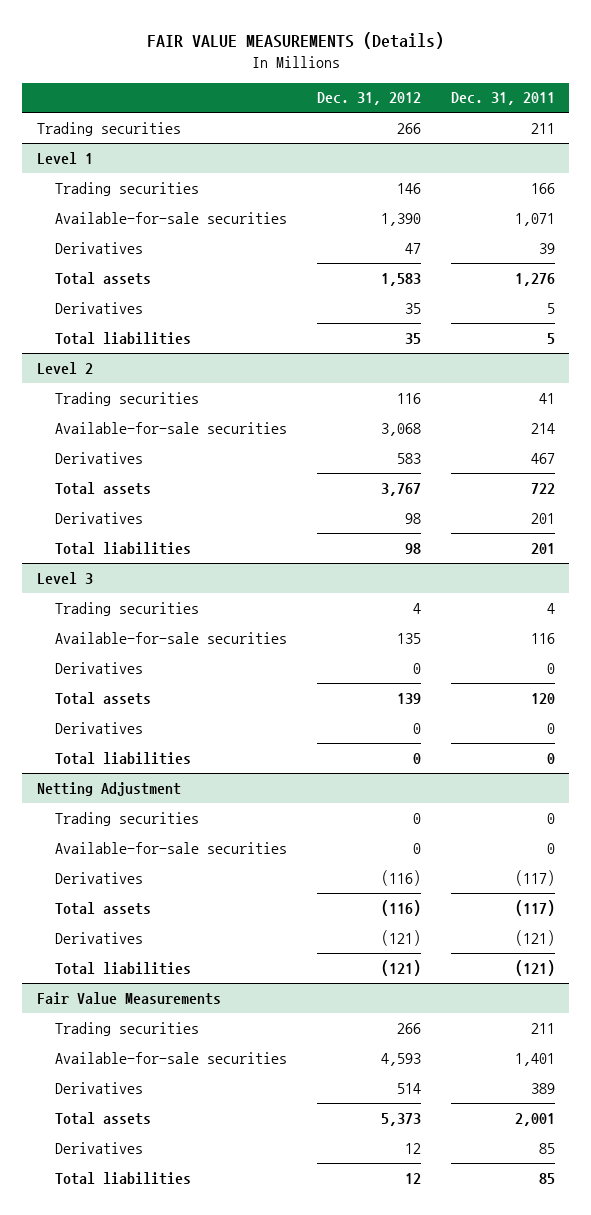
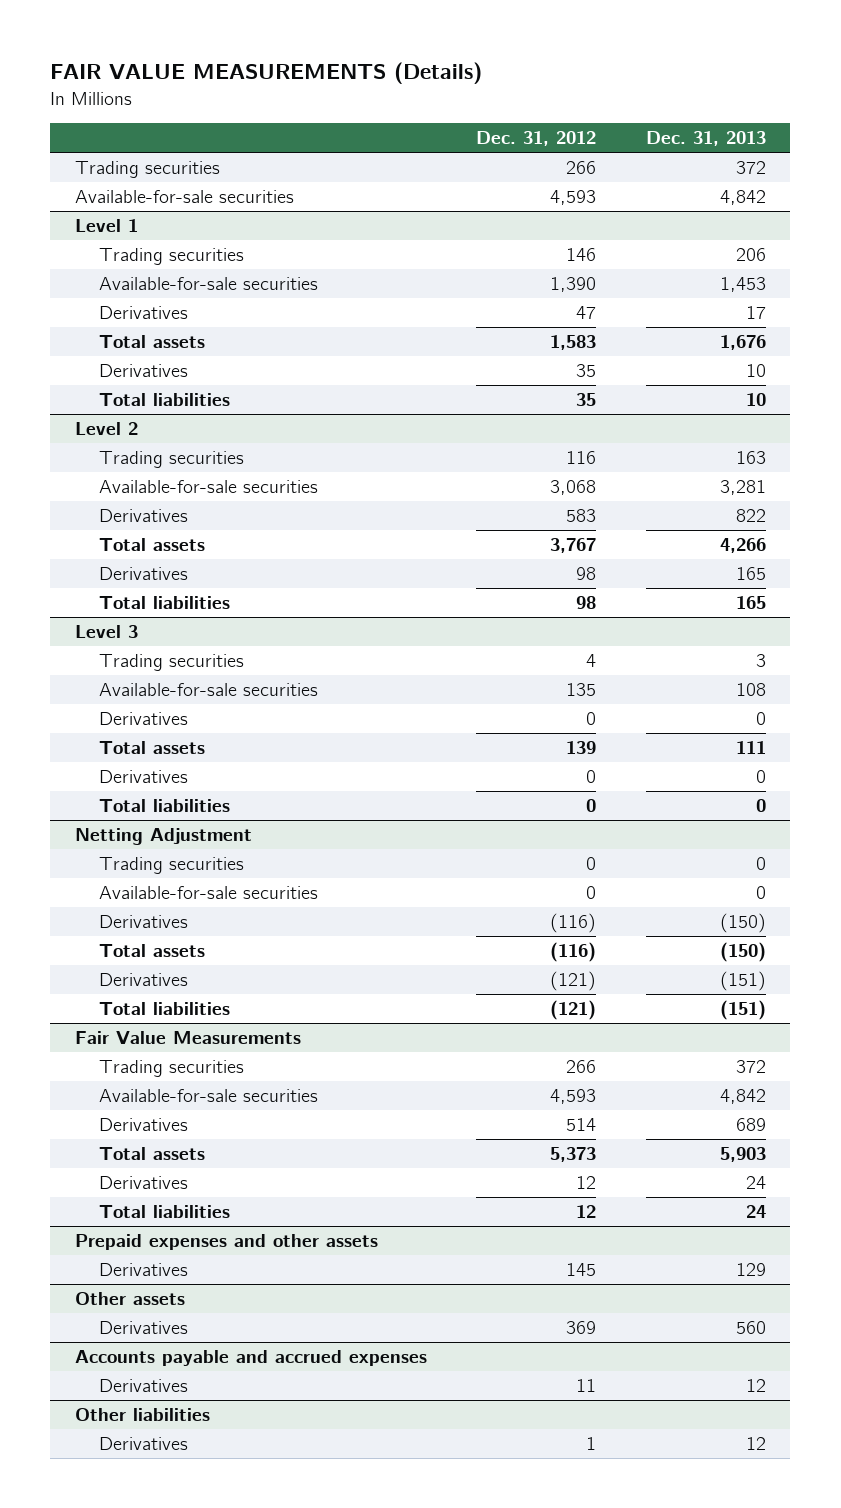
[450,92,555,106] Dec. 31, 2011 -> none
none -> [645,131,766,147] Dec. 31, 2013
none -> [75,189,295,203] Available-for-sale securities
none -> [75,1233,379,1250] Prepaid expenses and other assets
none -> [99,1262,189,1276] Derivatives
none -> [75,1291,186,1305] Other assets
none -> [99,1320,189,1334] Derivatives
none -> [75,1349,428,1366] Accounts payable and accrued expenses
none -> [99,1378,189,1392] Derivatives
none -> [75,1407,211,1421] Other liabilities
none -> [99,1436,189,1450] Derivatives

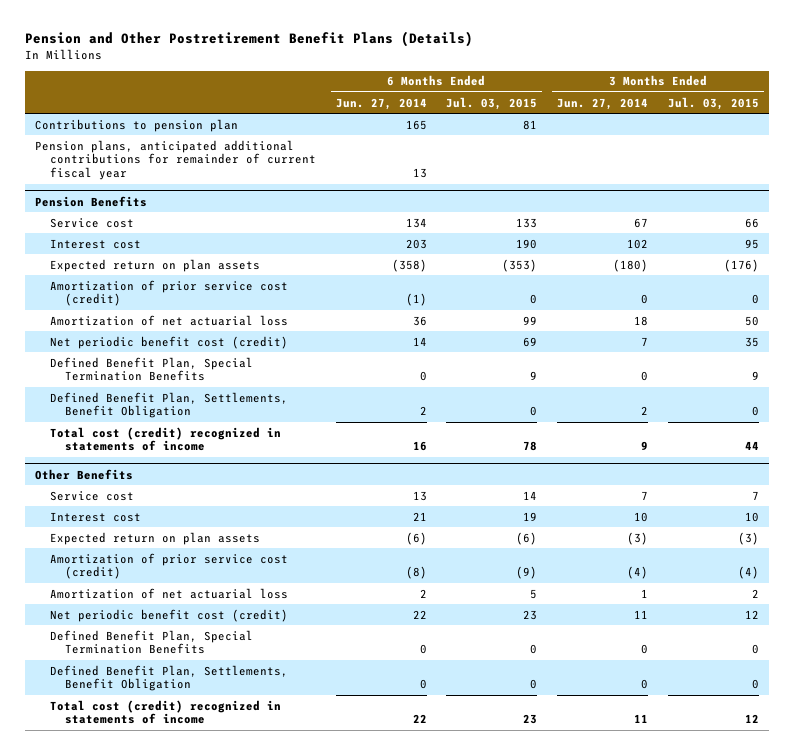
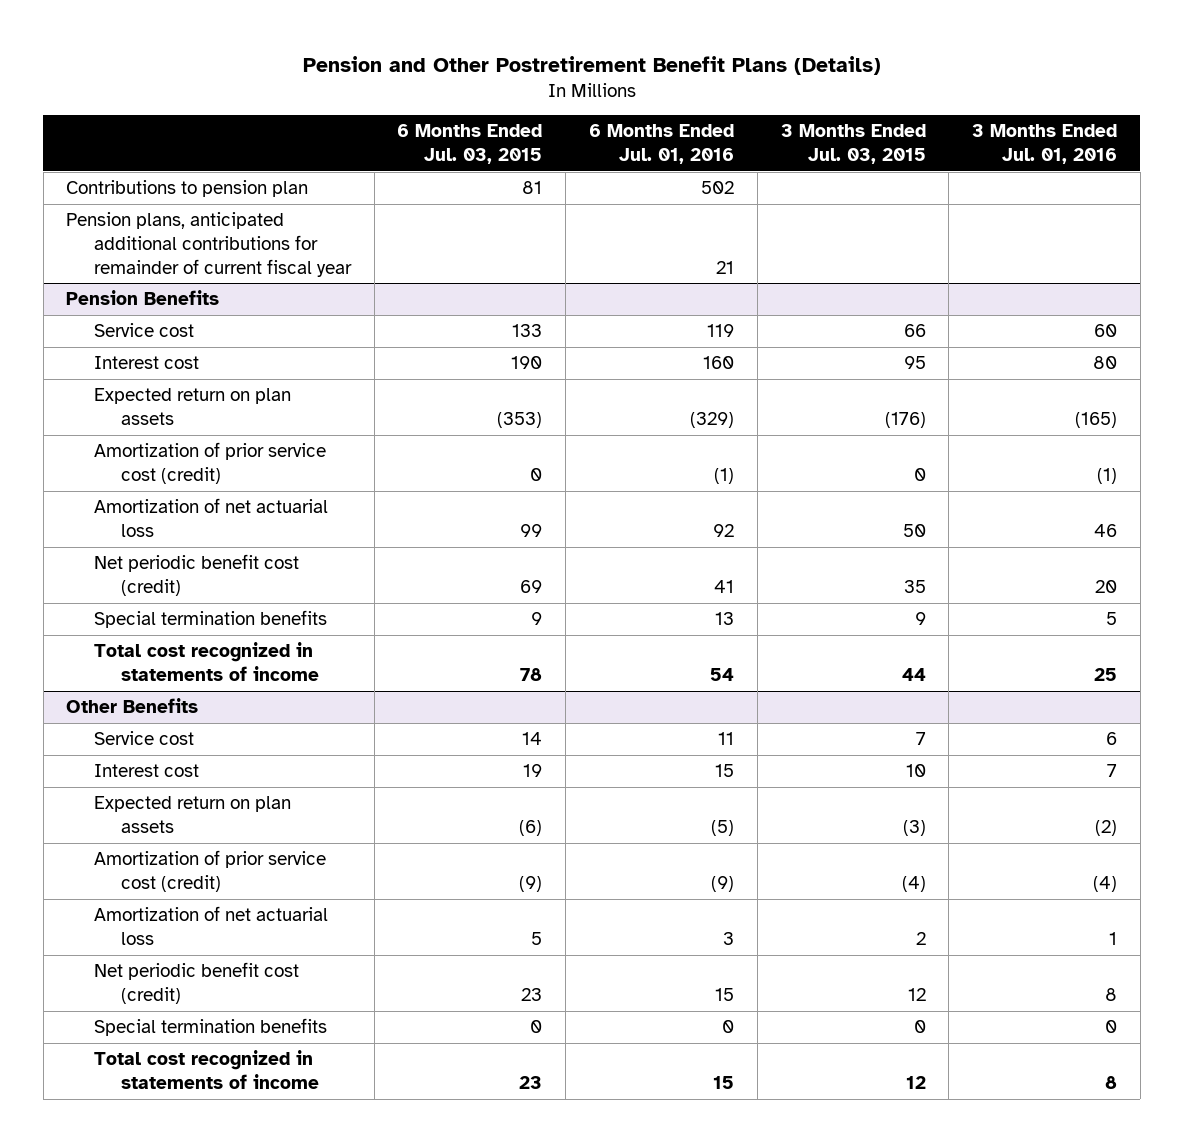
[335,97,427,110] Jun. 27, 2014 -> none
[557,97,649,110] Jun. 27, 2014 -> none
none -> [589,124,735,164] 6 Months Ended Jul. 01, 2016
none -> [972,124,1118,164] 3 Months Ended Jul. 01, 2016
[49,391,288,419] Defined Benefit Plan, Settlements, Benefit Obligation -> none
[49,356,253,382] Defined Benefit Plan, Special Termination Benefits -> [93,610,327,629] Special termination benefits
[49,426,281,452] Total cost (credit) recognized in statements of income -> [93,642,320,681] Total cost recognized in statements of income
[49,664,288,692] Defined Benefit Plan, Settlements, Benefit Obligation -> none
[49,629,253,655] Defined Benefit Plan, Special Termination Benefits -> [93,1018,327,1037] Special termination benefits
[49,699,281,725] Total cost (credit) recognized in statements of income -> [93,1050,320,1089] Total cost recognized in statements of income

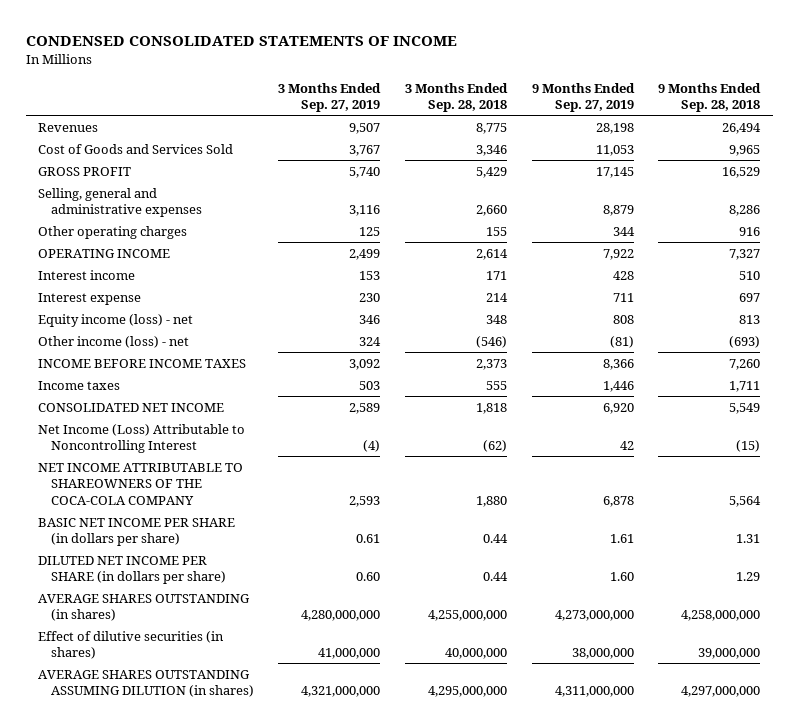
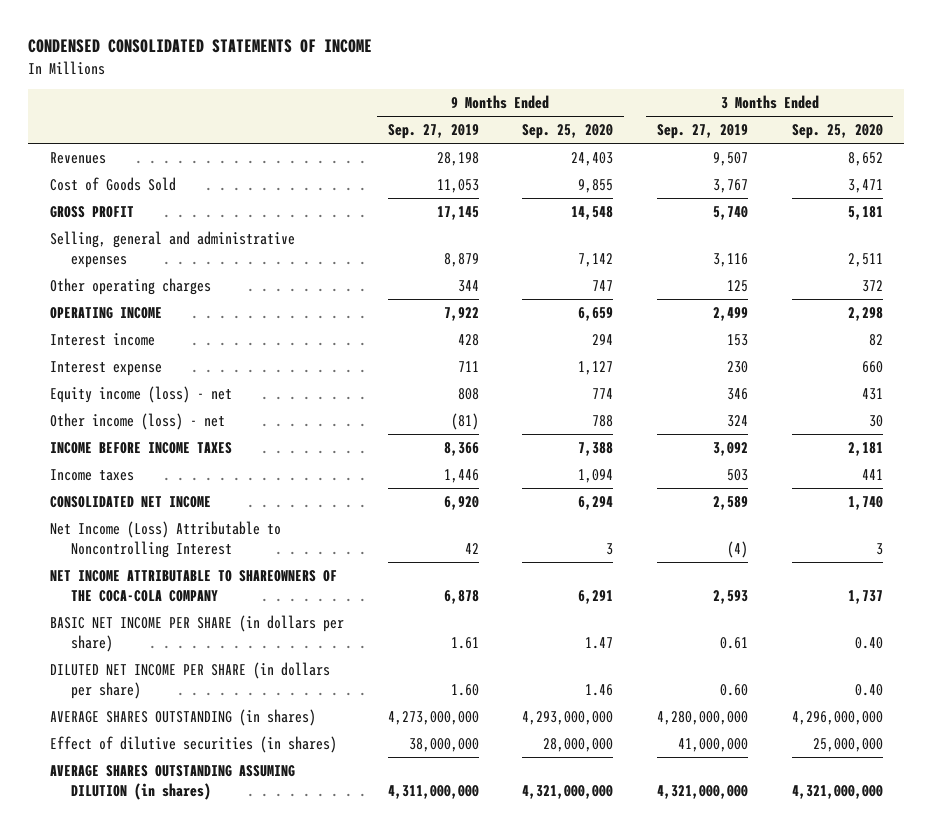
[404,82,508,113] 3 Months Ended Sep. 28, 2018 -> none
[658,82,762,113] 9 Months Ended Sep. 28, 2018 -> none
none -> [522,124,614,140] Sep. 25, 2020
none -> [791,124,883,140] Sep. 25, 2020
[37,143,233,154] Cost of Goods and Services Sold -> [49,176,176,191] Cost of Goods Sold

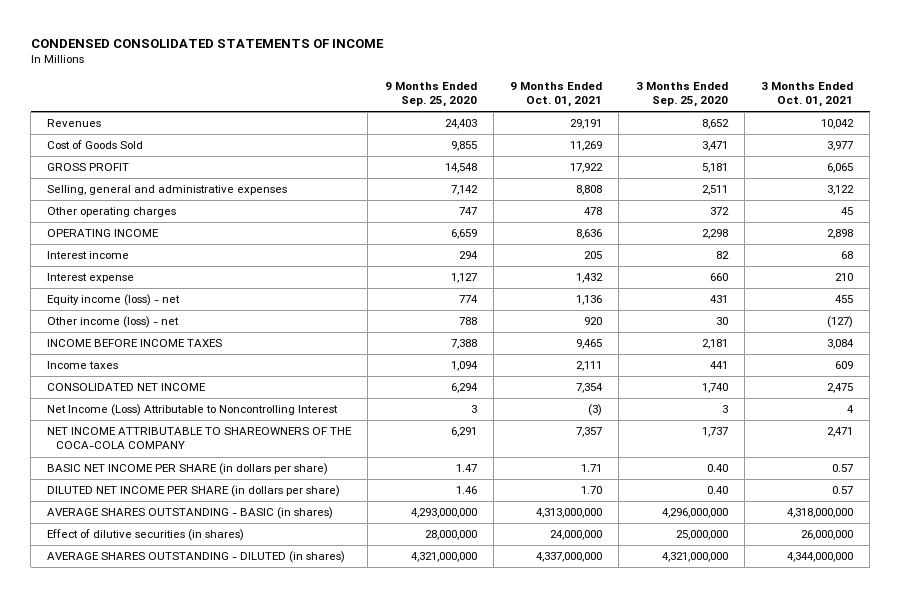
[387,124,479,140] Sep. 27, 2019 -> none
[656,124,748,140] Sep. 27, 2019 -> none
none -> [510,81,603,107] 9 Months Ended Oct. 01, 2021
none -> [760,81,853,107] 3 Months Ended Oct. 01, 2021
[49,708,316,726] AVERAGE SHARES OUTSTANDING (in shares) -> [47,507,334,520] AVERAGE SHARES OUTSTANDING - BASIC (in shares)
[49,764,295,801] AVERAGE SHARES OUTSTANDING ASSUMING DILUTION (in shares) -> [47,551,346,564] AVERAGE SHARES OUTSTANDING - DILUTED (in shares)

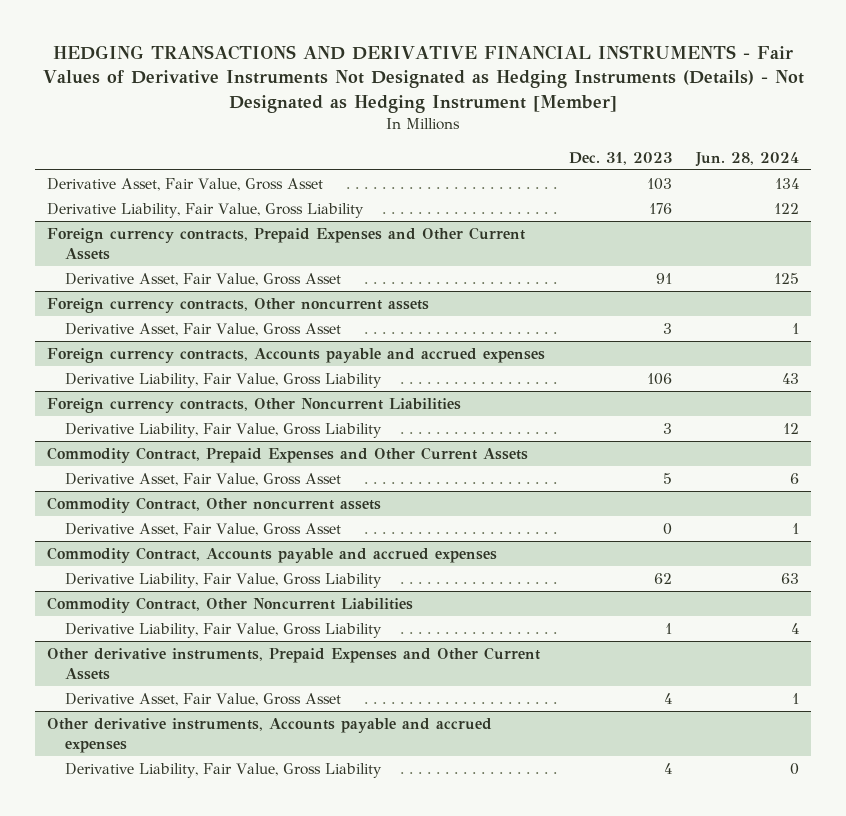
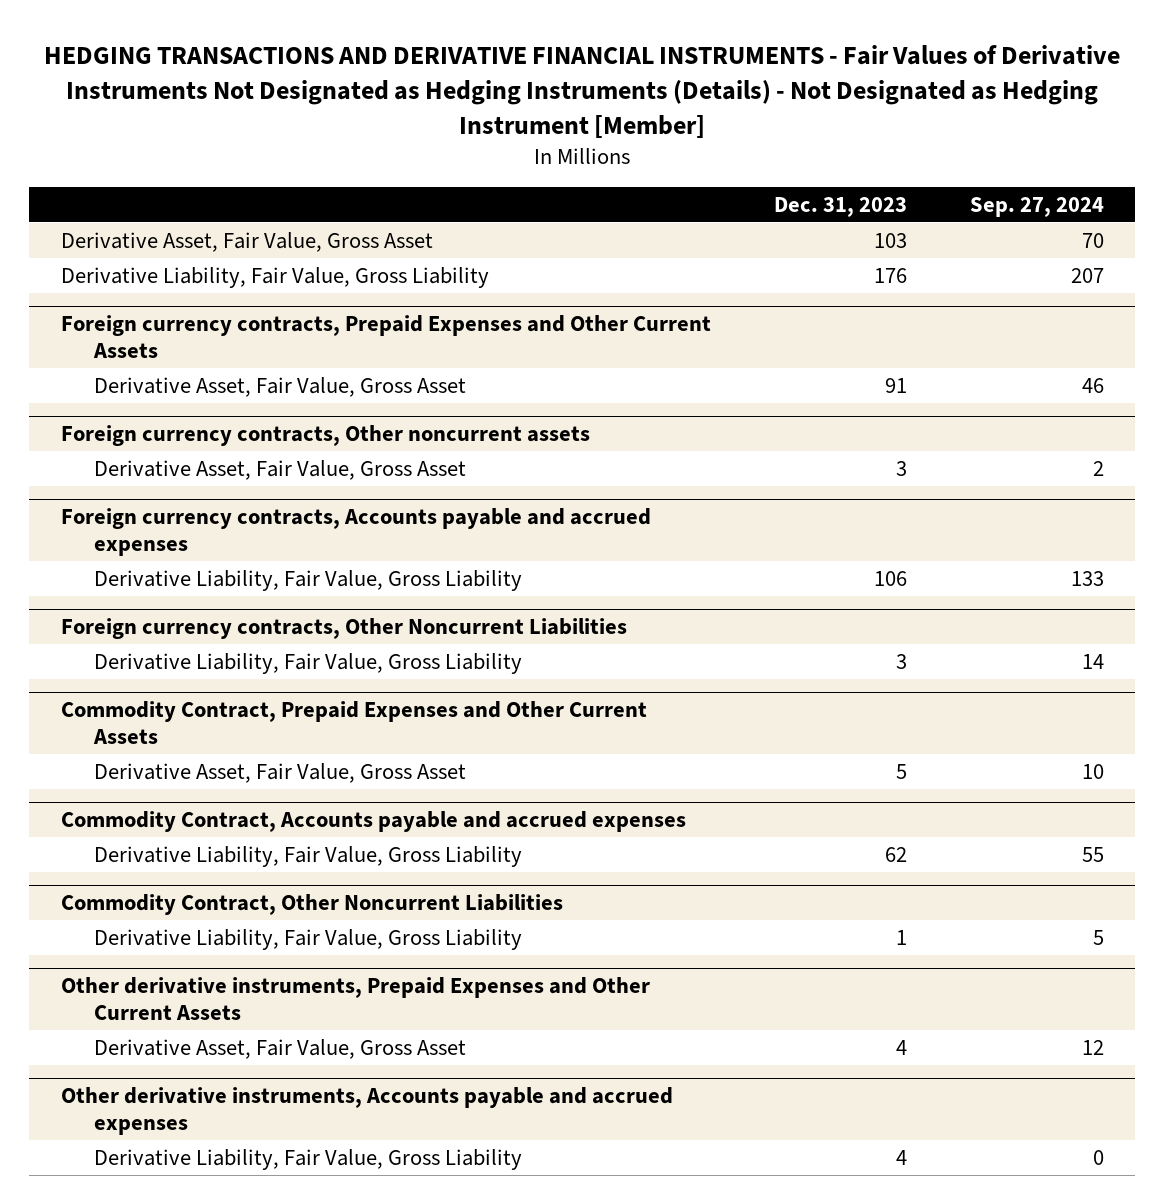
[695,151,800,167] Jun. 28, 2024 -> none
none -> [969,196,1104,217] Sep. 27, 2024
[46,497,381,514] Commodity Contract, Other noncurrent assets -> none
[64,523,341,537] Derivative Asset, Fair Value, Gross Asset -> none

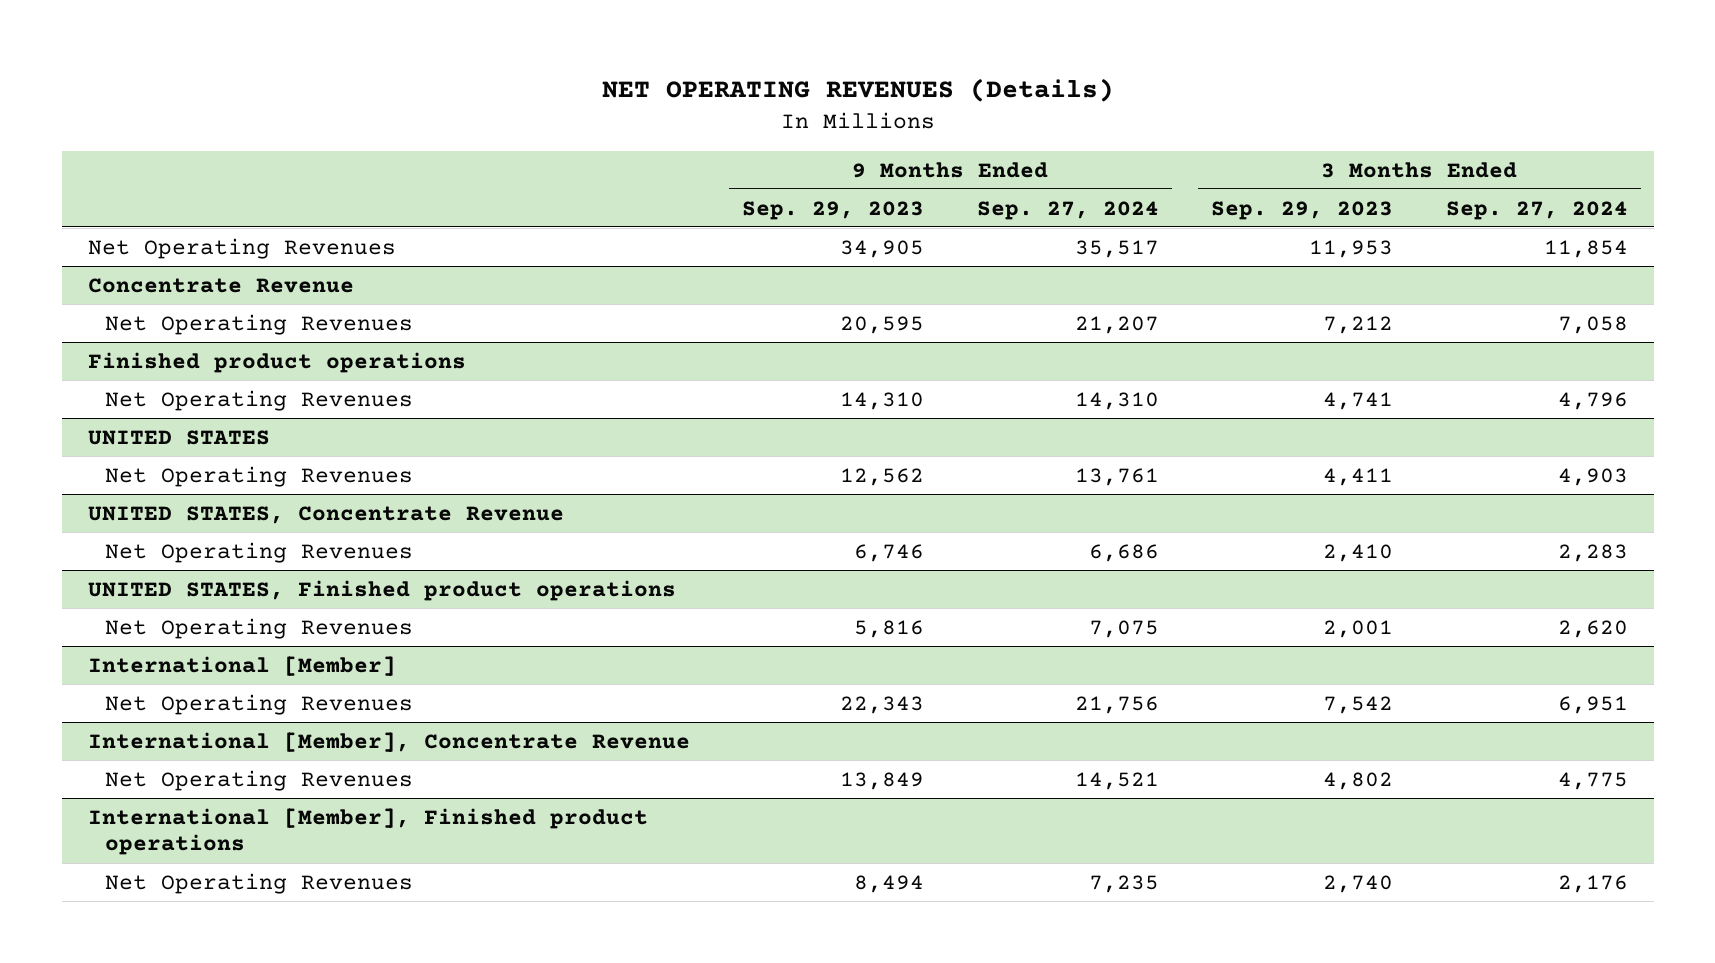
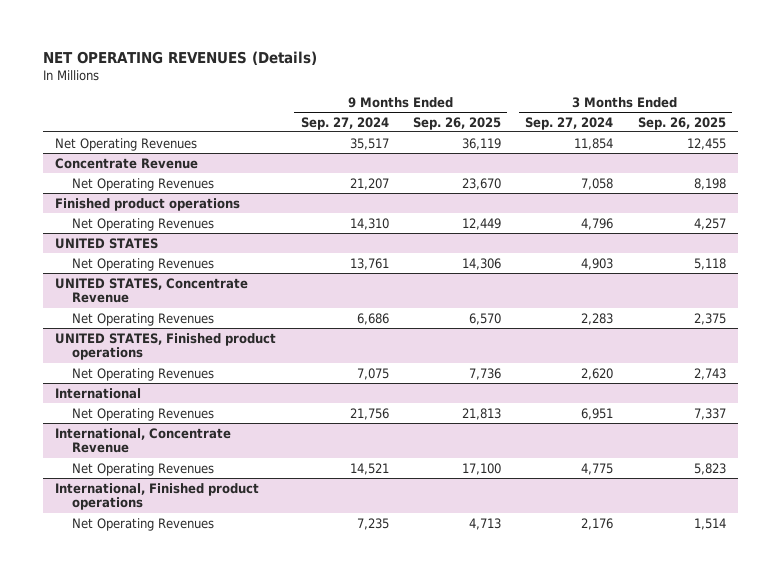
[742,200,925,220] Sep. 29, 2023 -> none
[1211,200,1394,220] Sep. 29, 2023 -> none
none -> [412,116,501,130] Sep. 26, 2025
none -> [637,116,726,130] Sep. 26, 2025
[87,655,396,676] International [Member] -> [55,387,142,399] International
[87,731,690,752] International [Member], Concentrate Revenue -> [55,427,232,454] International, Concentrate Revenue
[87,807,648,856] International [Member], Finished product operations -> [55,482,260,511] International, Finished product operations

